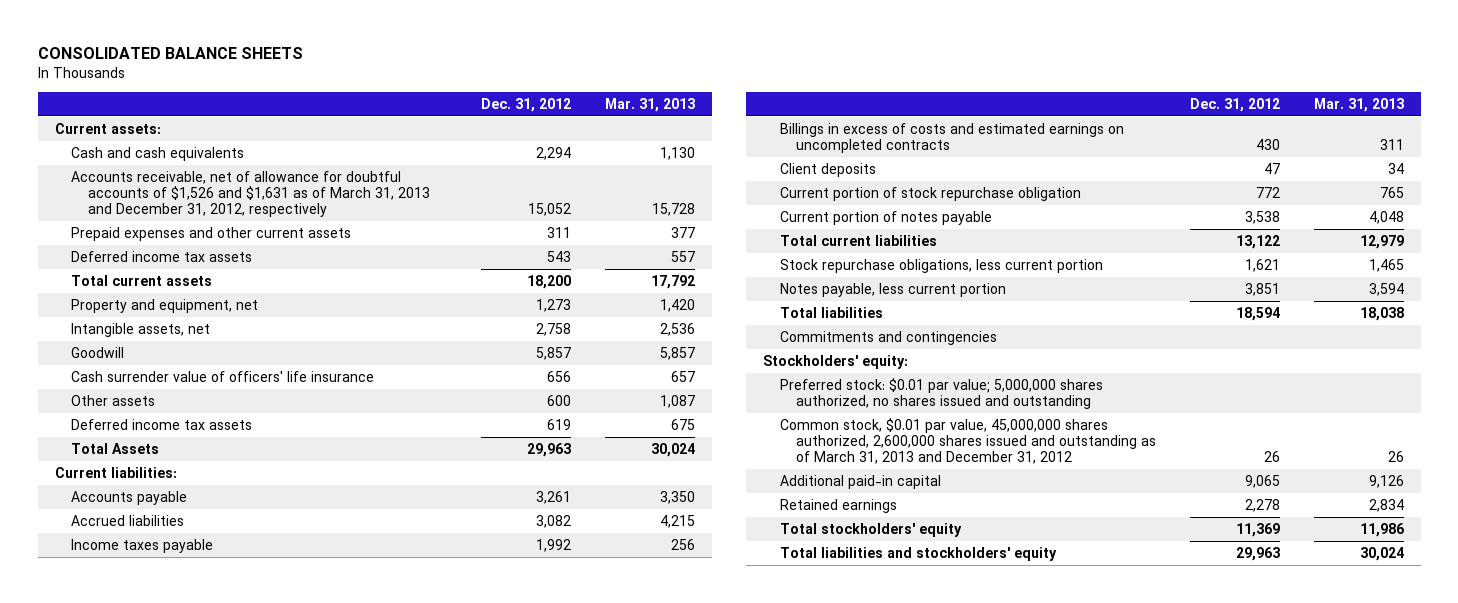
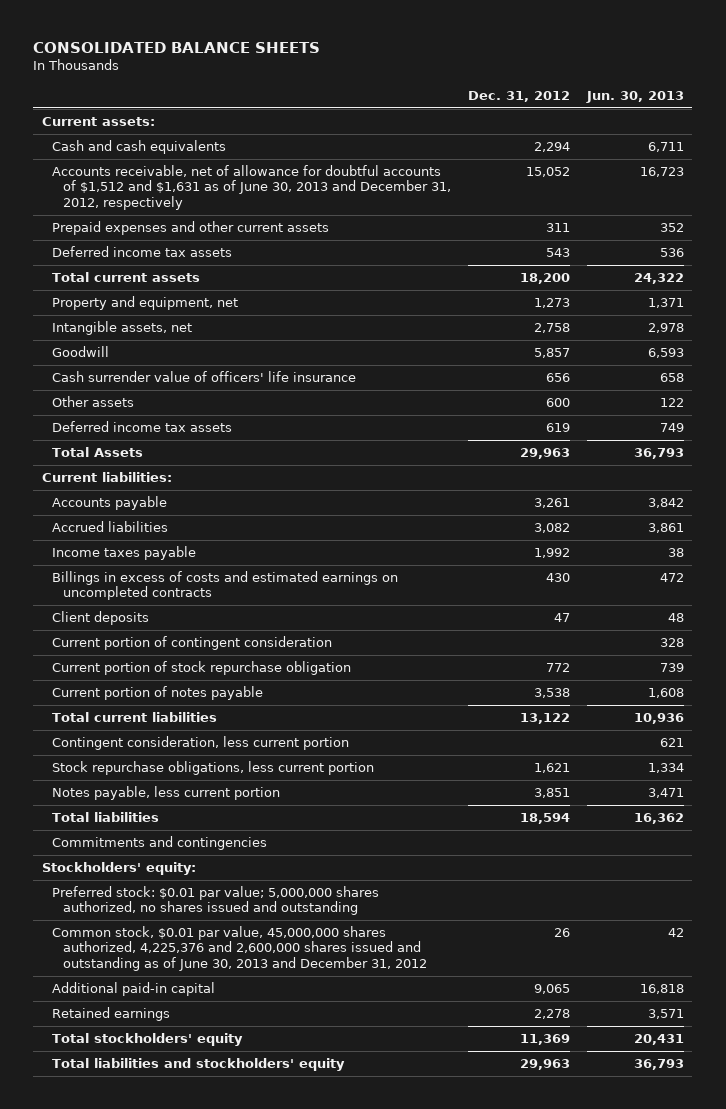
[605,97,696,112] Mar. 31, 2013 -> none
none -> [585,90,684,103] Jun. 30, 2013
[71,170,430,218] Accounts receivable, net of allowance for doubtful accounts of $1,526 and $1,631 as of March 31, 2013 and December 31, 2012, respectively -> [52,165,452,210] Accounts receivable, net of allowance for doubtful accounts of $1,512 and $1,631 as of June 30, 2013 and December 31, 2012, respectively
none -> [52,636,333,651] Current portion of contingent consideration
none -> [52,736,350,751] Contingent consideration, less current portion
[779,417,1157,465] Common stock, $0.01 par value, 45,000,000 shares authorized, 2,600,000 shares issued and outstanding as of March 31, 2013 and December 31, 2012 -> [52,926,428,971] Common stock, $0.01 par value, 45,000,000 shares authorized, 4,225,376 and 2,600,000 shares issued and outstanding as of June 30, 2013 and December 31, 2012

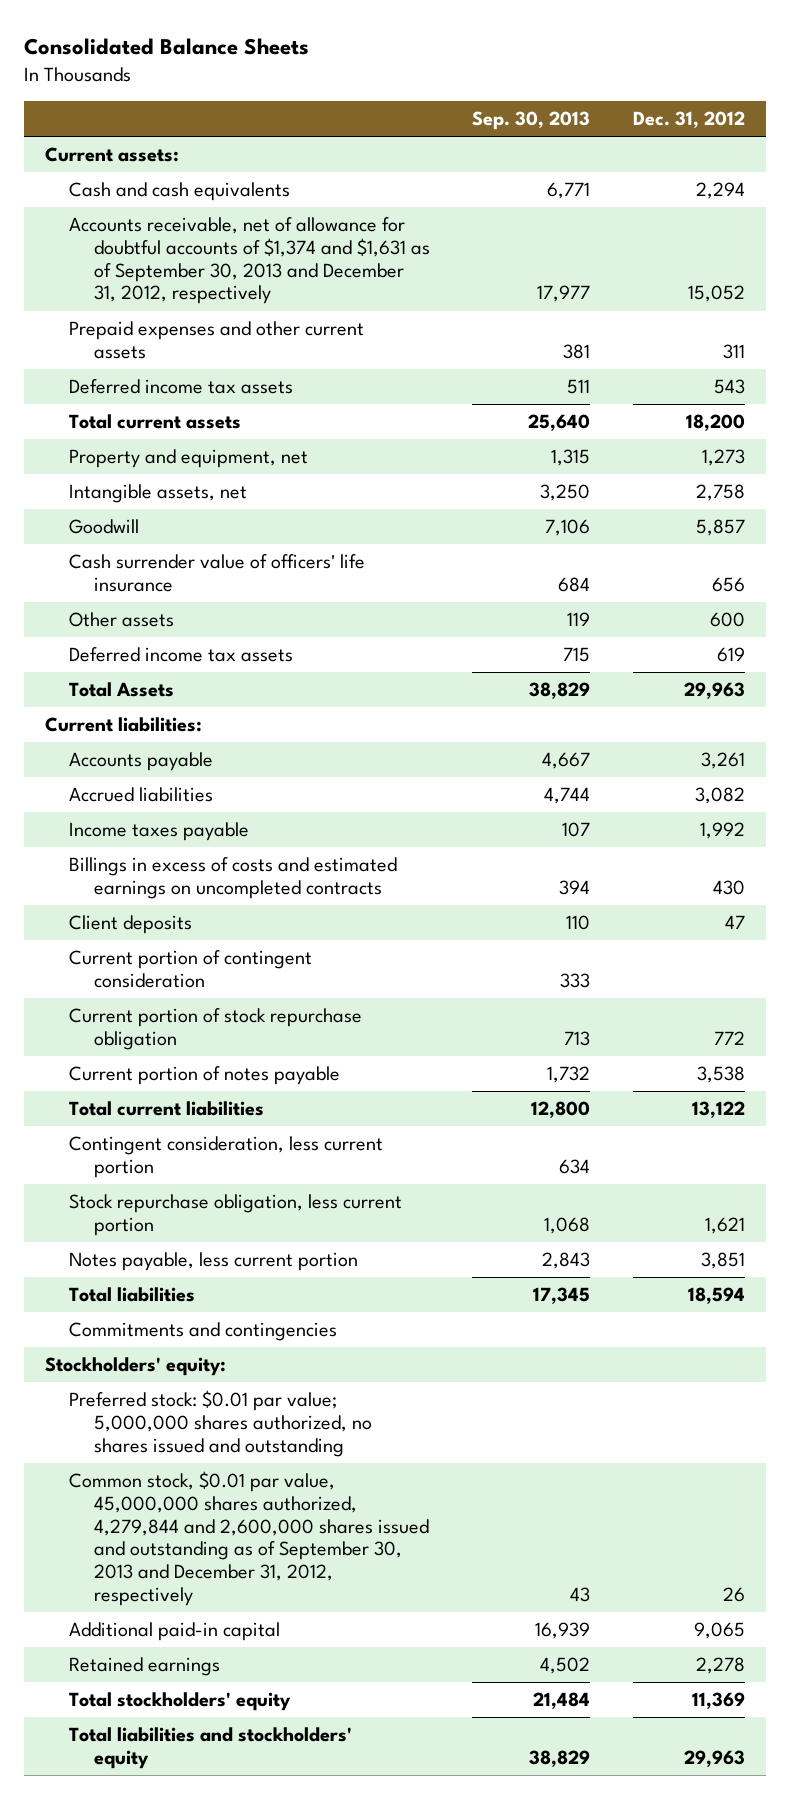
[33,42,321,54] CONSOLIDATED BALANCE SHEETS -> [23,38,309,56] Consolidated Balance Sheets
[585,90,684,103] Jun. 30, 2013 -> none
none -> [472,110,591,130] Sep. 30, 2013
[52,165,452,210] Accounts receivable, net of allowance for doubtful accounts of $1,512 and $1,631 as of June 30, 2013 and December 31, 2012, respectively -> [69,217,430,305] Accounts receivable, net of allowance for doubtful accounts of $1,374 and $1,631 as of September 30, 2013 and December 31, 2012, respectively
[52,761,375,776] Stock repurchase obligations, less current portion -> [69,1194,403,1236] Stock repurchase obligation, less current portion
[52,926,428,971] Common stock, $0.01 par value, 45,000,000 shares authorized, 4,225,376 and 2,600,000 shares issued and outstanding as of June 30, 2013 and December 31, 2012 -> [69,1471,429,1606] Common stock, $0.01 par value, 45,000,000 shares authorized, 4,279,844 and 2,600,000 shares issued and outstanding as of September 30, 2013 and December 31, 2012, respectively

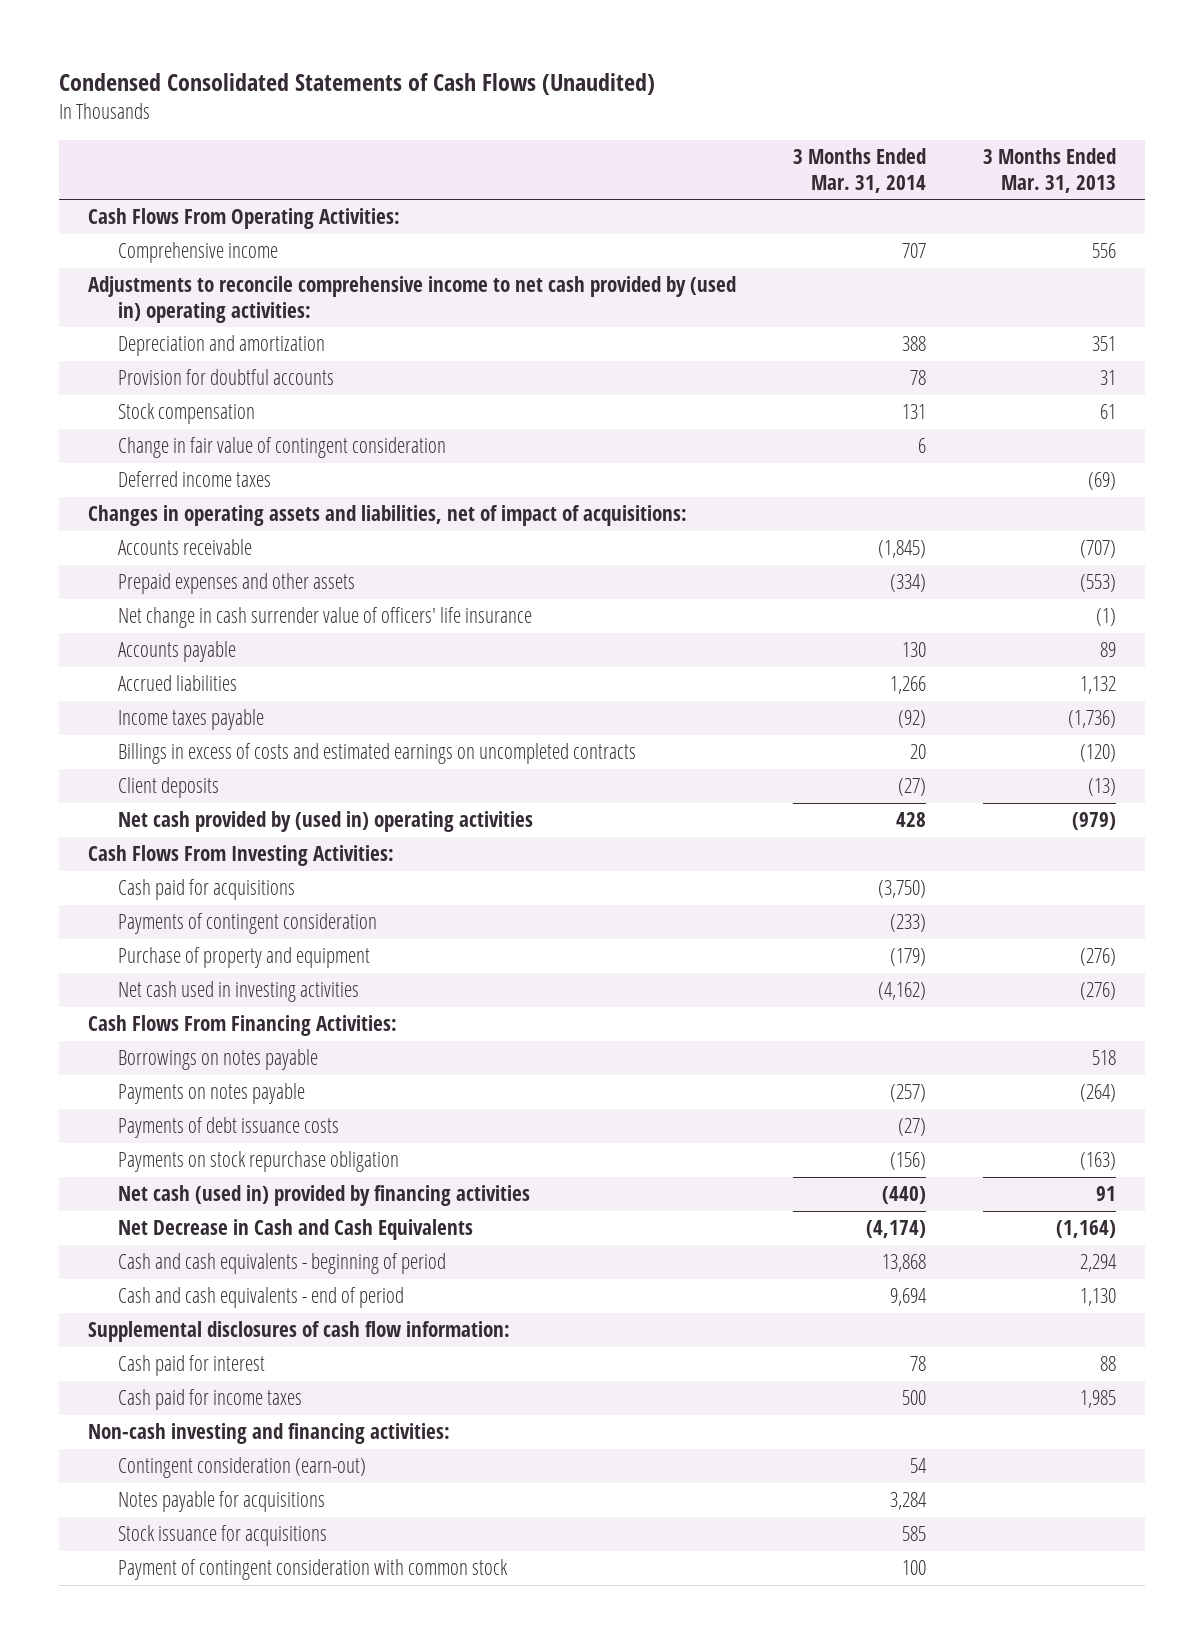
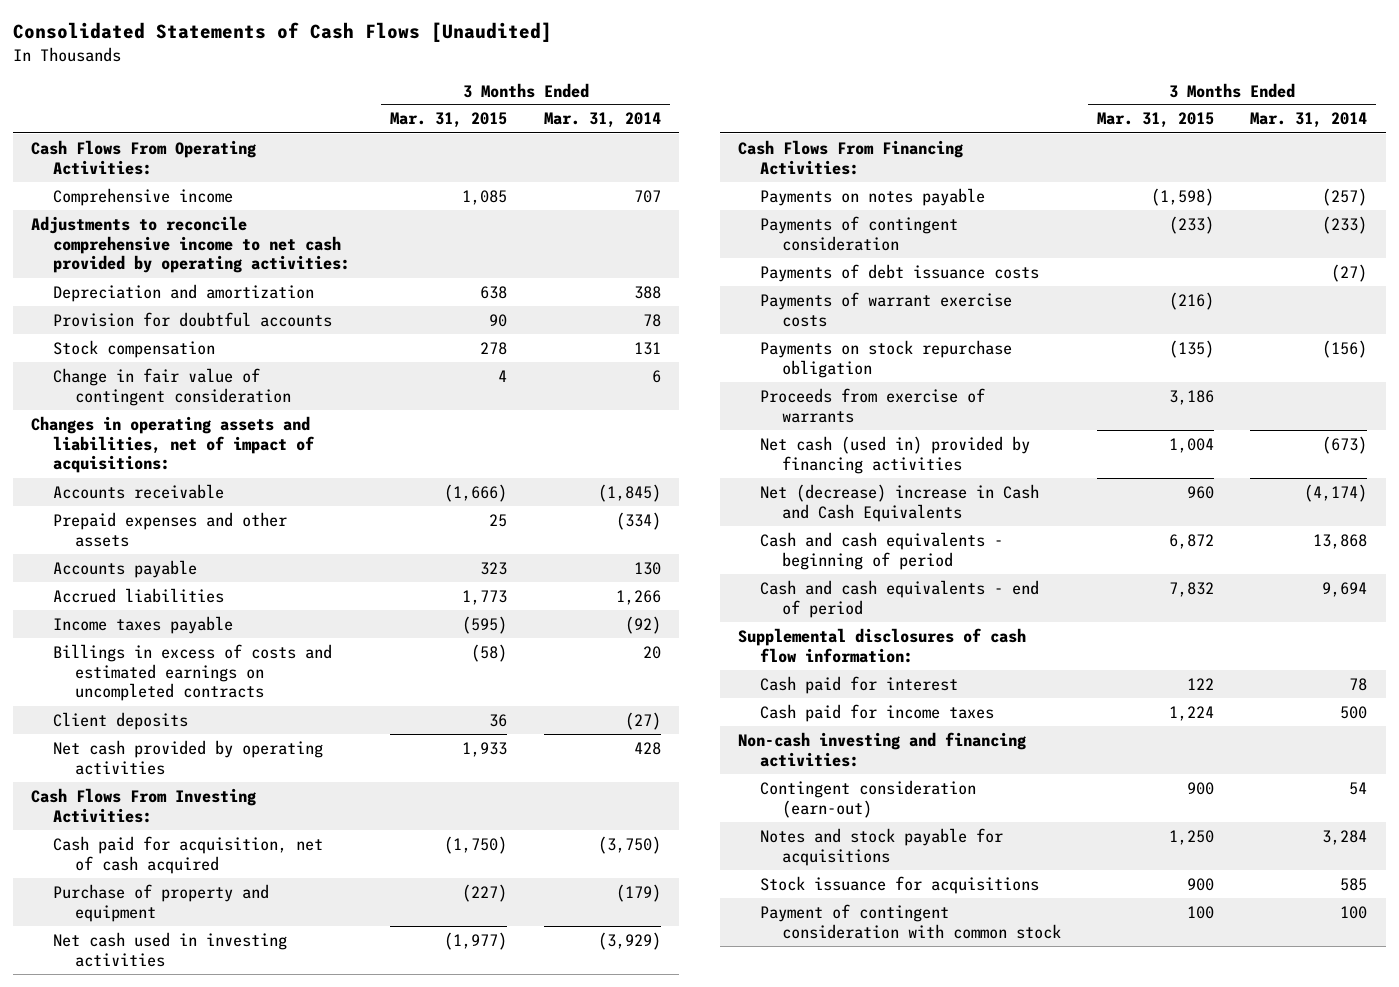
[59,73,656,96] Condensed Consolidated Statements of Cash Flows (Unaudited) -> [13,22,553,43] Consolidated Statements of Cash Flows [Unaudited]
[983,147,1117,193] 3 Months Ended Mar. 31, 2013 -> none
none -> [390,112,508,129] Mar. 31, 2015
[88,276,737,323] Adjustments to reconcile comprehensive income to net cash provided by (used in) operating activities: -> [31,215,351,274] Adjustments to reconcile comprehensive income to net cash provided by operating activities:
[118,471,272,488] Deferred income taxes -> none
[118,607,533,629] Net change in cash surrender value of officers' life insurance -> none
[118,811,534,833] Net cash provided by (used in) operating activities -> [53,739,324,775] Net cash provided by operating activities
[118,879,296,901] Cash paid for acquisitions -> [53,835,324,874] Cash paid for acquisition, net of cash acquired
[878,982,927,1001] (4,162) -> [597,931,661,950] (3,929)
[118,1049,319,1071] Borrowings on notes payable -> none
[118,913,378,935] Payments of contingent consideration -> [759,215,958,251] Payments of contingent consideration
none -> [759,291,1012,327] Payments of warrant exercise costs
none -> [759,387,985,423] Proceeds from exercise of warrants
[882,1186,927,1205] (440) -> [1322,435,1368,454] (673)
[118,1219,474,1241] Net Decrease in Cash and Cash Equivalents -> [759,483,1039,522] Net (decrease) increase in Cash and Cash Equivalents
[118,1491,326,1513] Notes payable for acquisitions -> [759,827,1003,866] Notes and stock payable for acquisitions

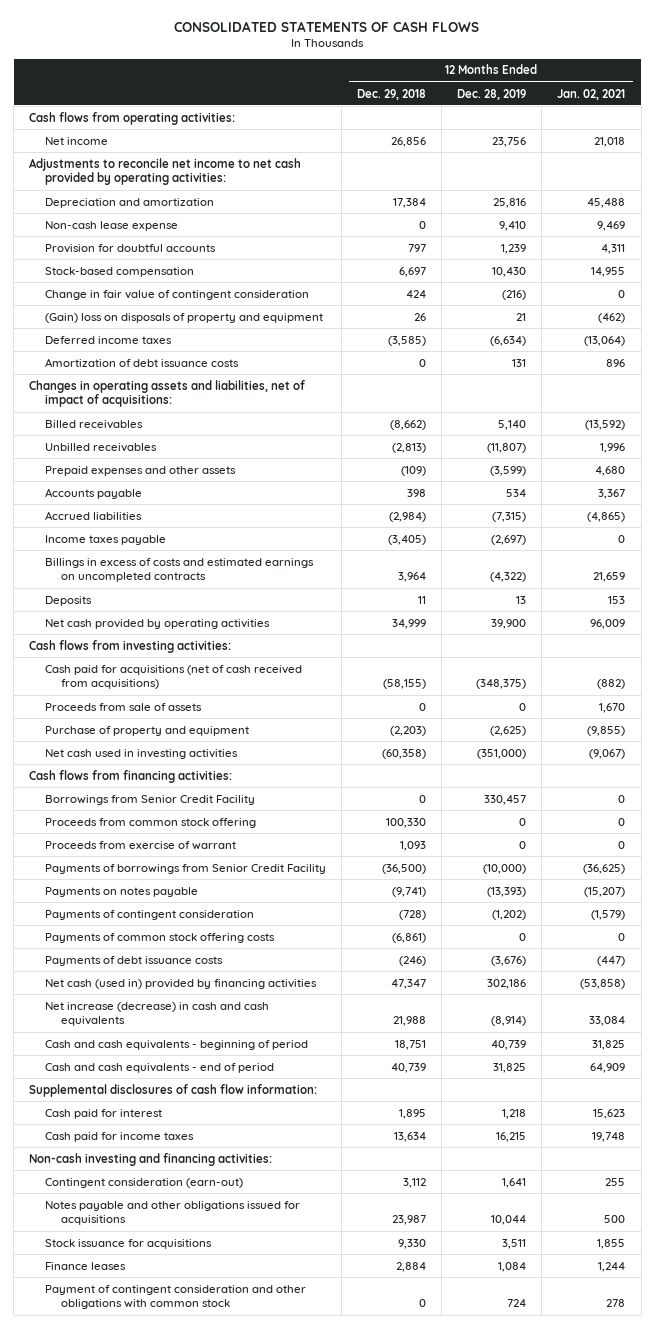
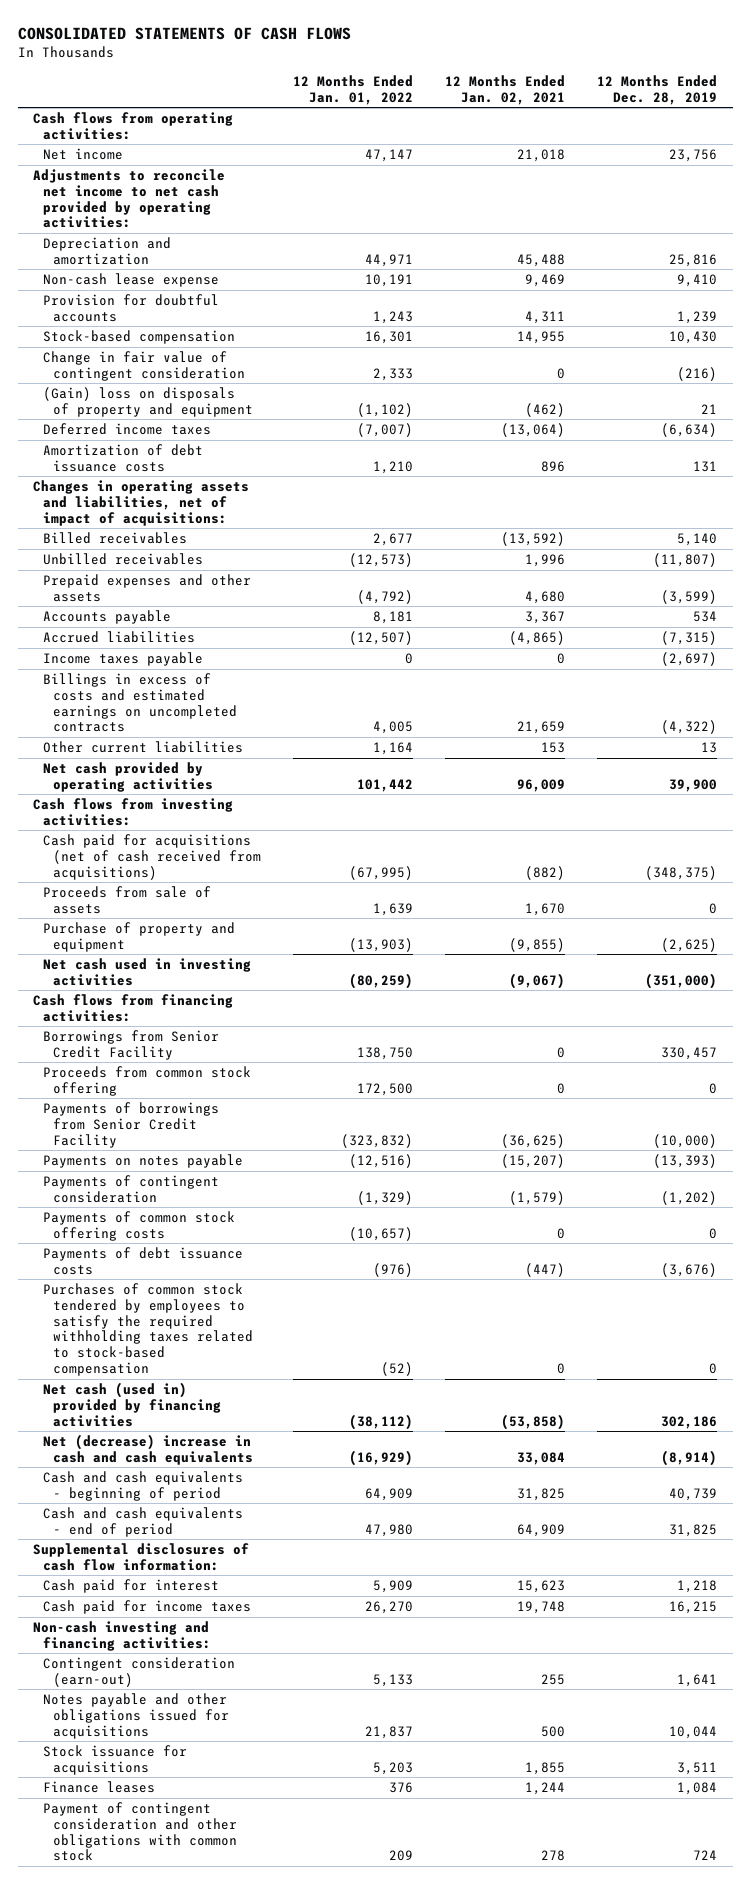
[357,88,427,100] Dec. 29, 2018 -> none
none -> [292,75,413,105] 12 Months Ended Jan. 01, 2022
[45,595,93,606] Deposits -> [43,741,244,754] Other current liabilities
[45,840,237,850] Proceeds from exercise of warrant -> none
none -> [43,1283,253,1377] Purchases of common stock tendered by employees to satisfy the required withholding taxes related to stock-based compensation
[45,1001,270,1027] Net increase (decrease) in cash and cash equivalents -> [43,1434,253,1465] Net (decrease) increase in cash and cash equivalents

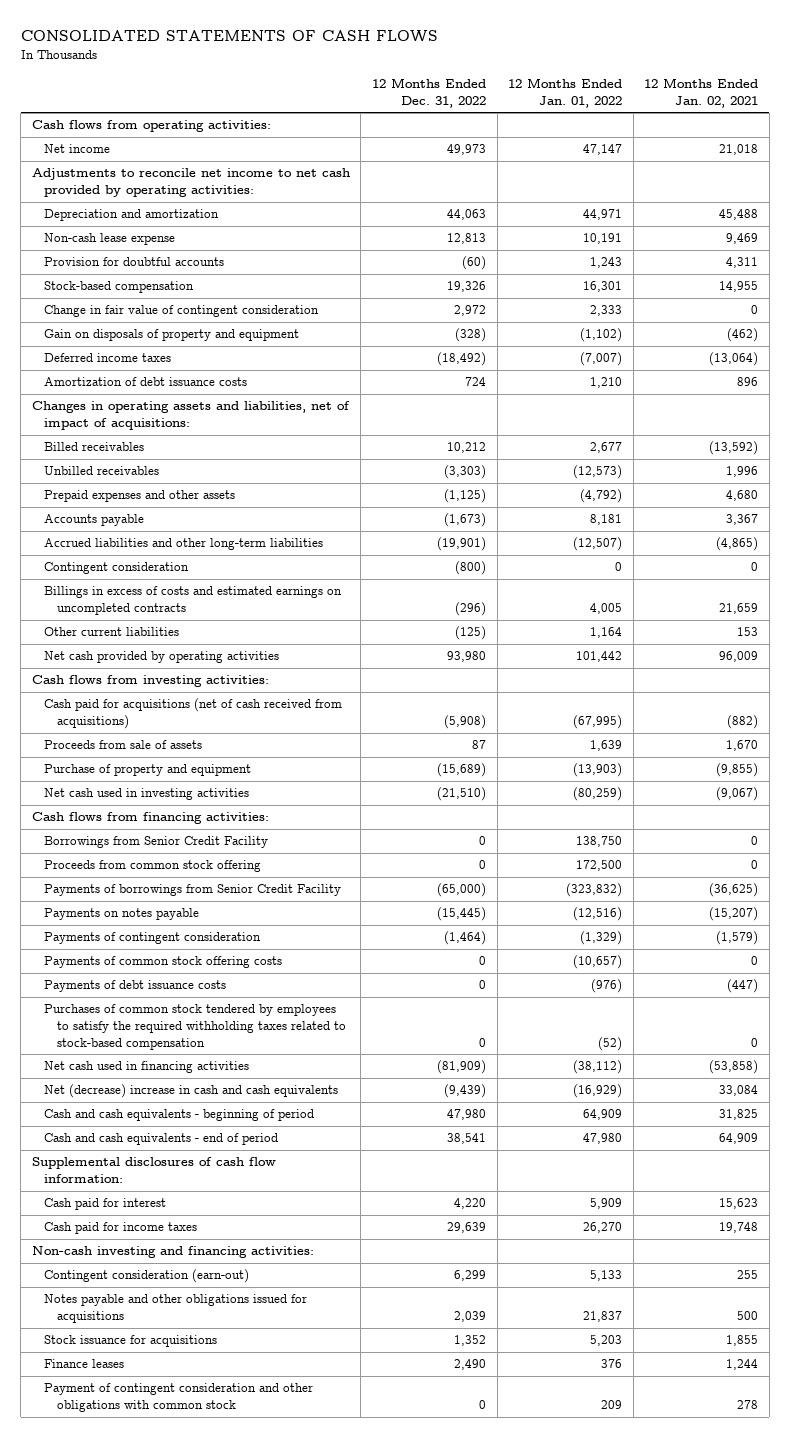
[596,75,717,105] 12 Months Ended Dec. 28, 2019 -> none
none -> [371,78,486,108] 12 Months Ended Dec. 31, 2022
[43,387,253,417] (Gain) loss on disposals of property and equipment -> [44,329,300,342] Gain on disposals of property and equipment
[43,652,204,667] Income taxes payable -> none
[43,631,196,644] Accrued liabilities -> [44,538,324,551] Accrued liabilities and other long-term liabilities
none -> [44,562,190,575] Contingent consideration
[43,1382,221,1427] Net cash (used in) provided by financing activities -> [44,1061,250,1074] Net cash used in financing activities

